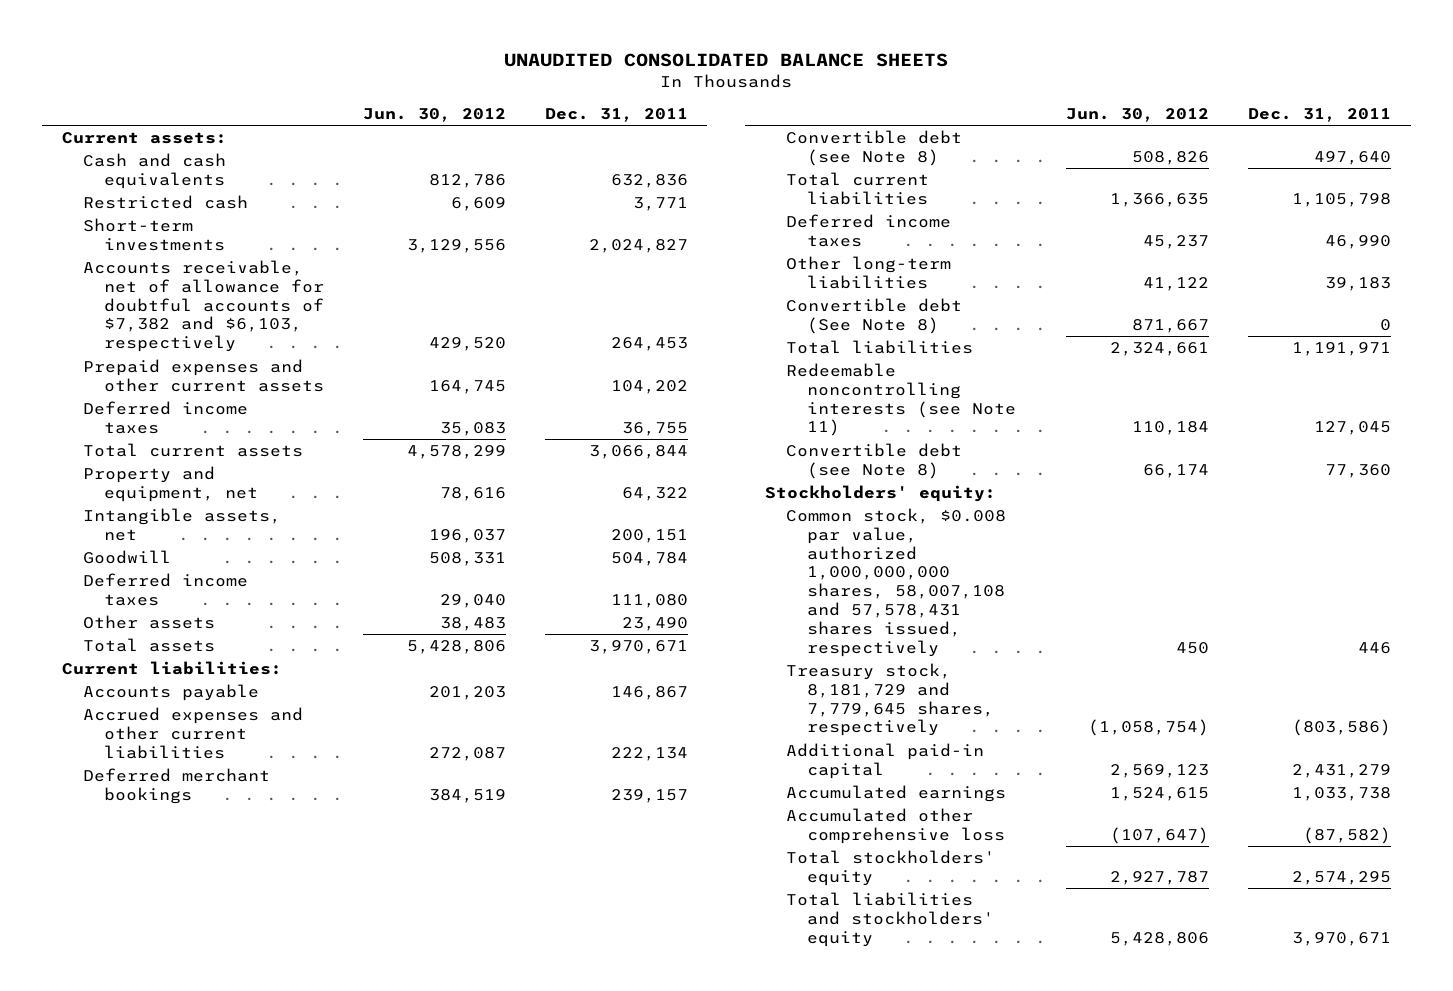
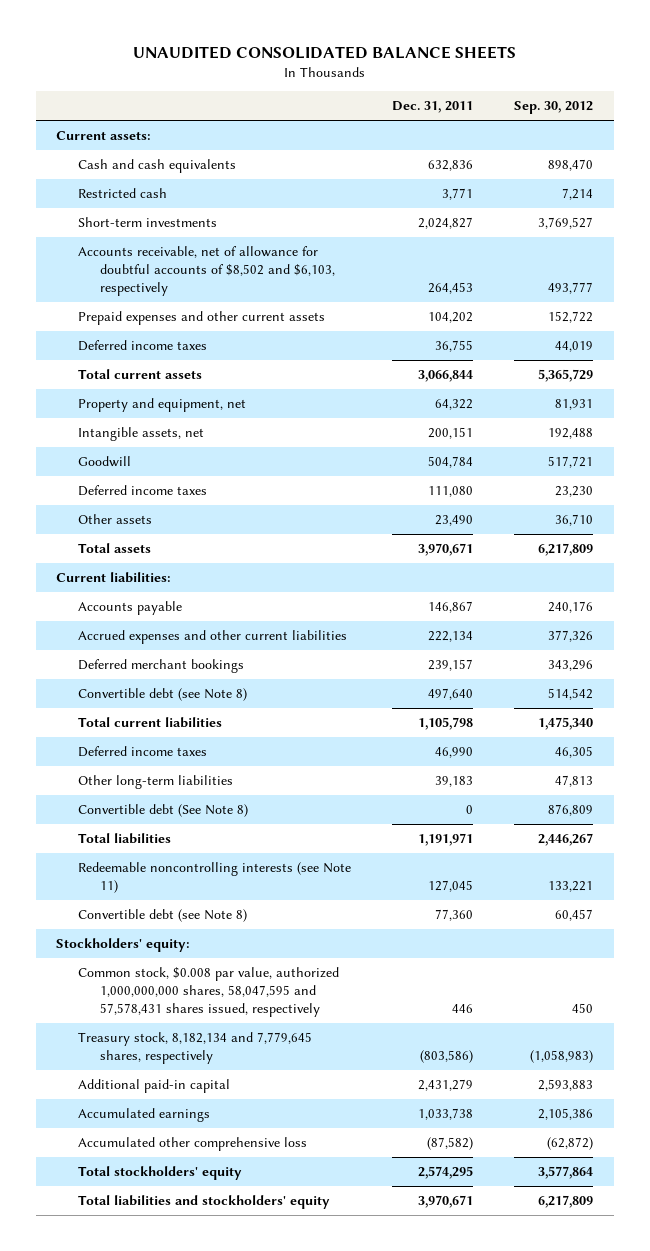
[362,107,506,122] Jun. 30, 2012 -> none
none -> [514,101,594,115] Sep. 30, 2012
[82,260,324,353] Accounts receivable, net of allowance for doubtful accounts of $7,382 and $6,103, respectively -> [78,246,336,297] Accounts receivable, net of allowance for doubtful accounts of $8,502 and $6,103, respectively
[785,508,1006,657] Common stock, $0.008 par value, authorized 1,000,000,000 shares, 58,007,108 and 57,578,431 shares issued, respectively -> [78,967,340,1018] Common stock, $0.008 par value, authorized 1,000,000,000 shares, 58,047,595 and 57,578,431 shares issued, respectively
[785,663,994,737] Treasury stock, 8,181,729 and 7,779,645 shares, respectively -> [78,1032,313,1065] Treasury stock, 8,182,134 and 7,779,645 shares, respectively

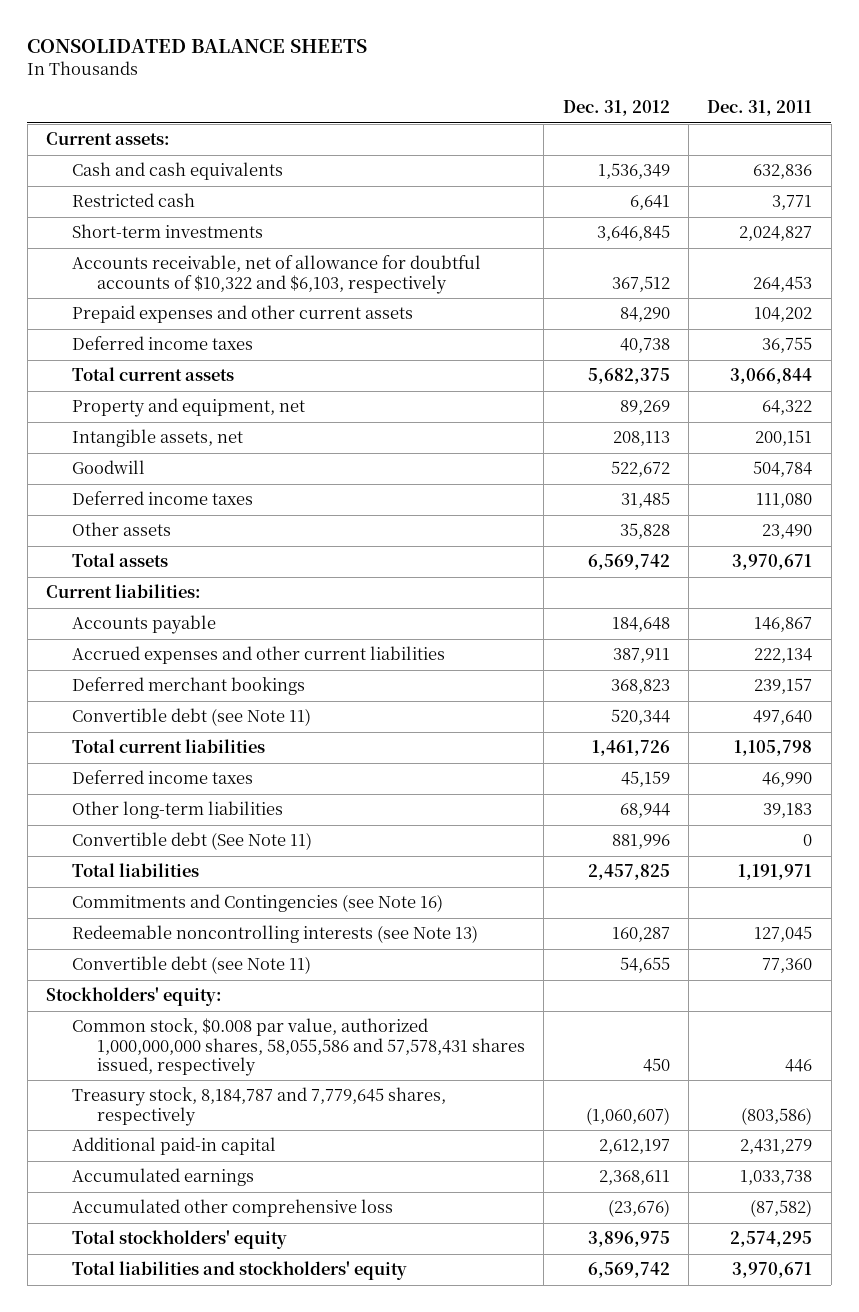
[132,45,516,59] UNAUDITED CONSOLIDATED BALANCE SHEETS -> [27,38,368,53] CONSOLIDATED BALANCE SHEETS
[514,101,594,115] Sep. 30, 2012 -> none
none -> [562,100,670,117] Dec. 31, 2012
[78,246,336,297] Accounts receivable, net of allowance for doubtful accounts of $8,502 and $6,103, respectively -> [71,255,481,294] Accounts receivable, net of allowance for doubtful accounts of $10,322 and $6,103, respectively
[78,688,248,702] Convertible debt (see Note 8) -> [71,708,311,727] Convertible debt (see Note 11)
[78,804,249,818] Convertible debt (See Note 8) -> [71,832,312,851] Convertible debt (See Note 11)
none -> [71,894,443,913] Commitments and Contingencies (see Note 16)
[78,862,352,894] Redeemable noncontrolling interests (see Note 11) -> [71,925,478,944] Redeemable noncontrolling interests (see Note 13)
[78,909,248,923] Convertible debt (see Note 8) -> [71,956,311,975] Convertible debt (see Note 11)
[78,967,340,1018] Common stock, $0.008 par value, authorized 1,000,000,000 shares, 58,047,595 and 57,578,431 shares issued, respectively -> [71,1018,526,1076] Common stock, $0.008 par value, authorized 1,000,000,000 shares, 58,055,586 and 57,578,431 shares issued, respectively
[78,1032,313,1065] Treasury stock, 8,182,134 and 7,779,645 shares, respectively -> [71,1087,446,1126] Treasury stock, 8,184,787 and 7,779,645 shares, respectively

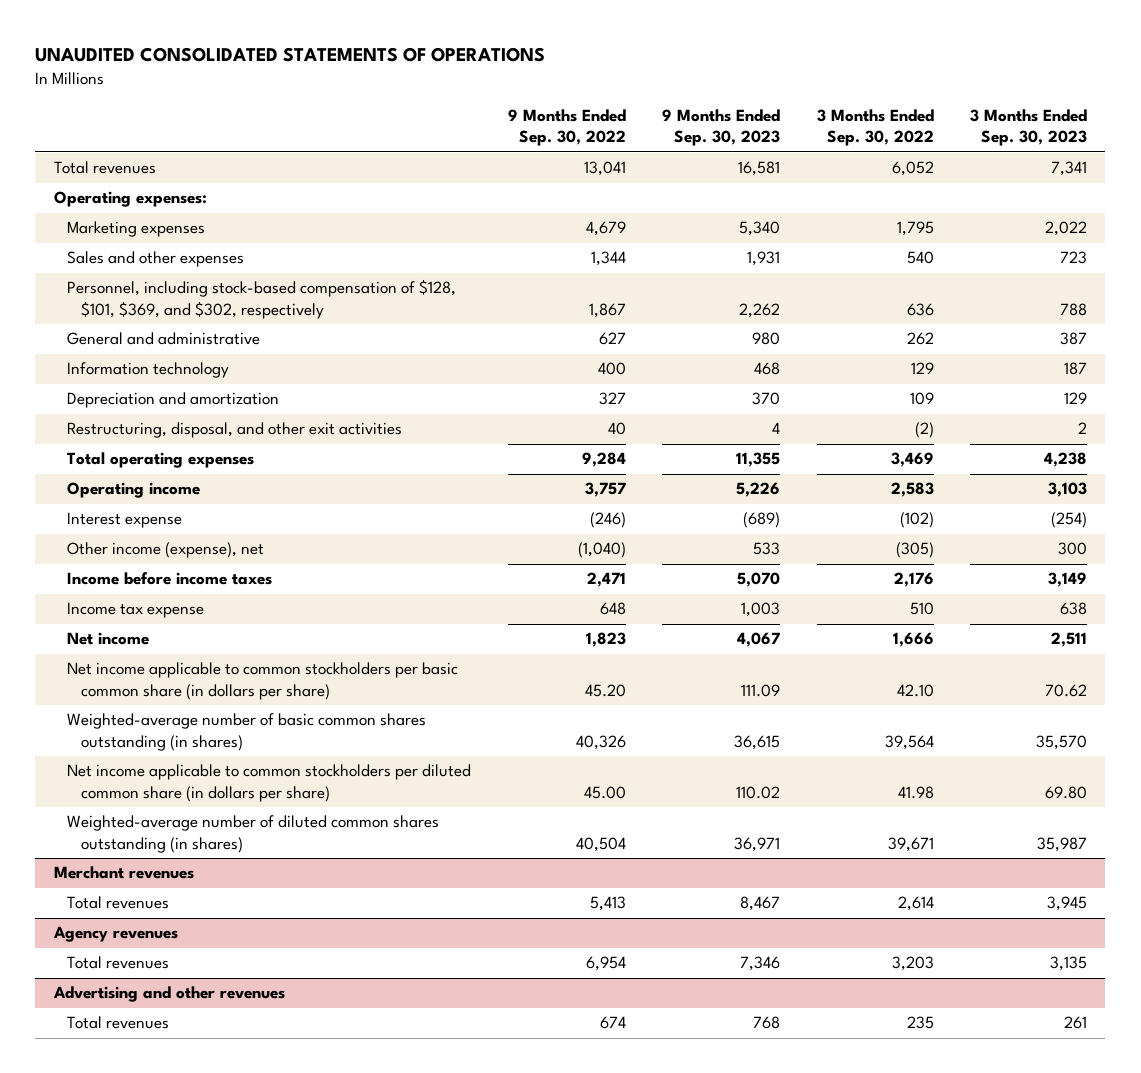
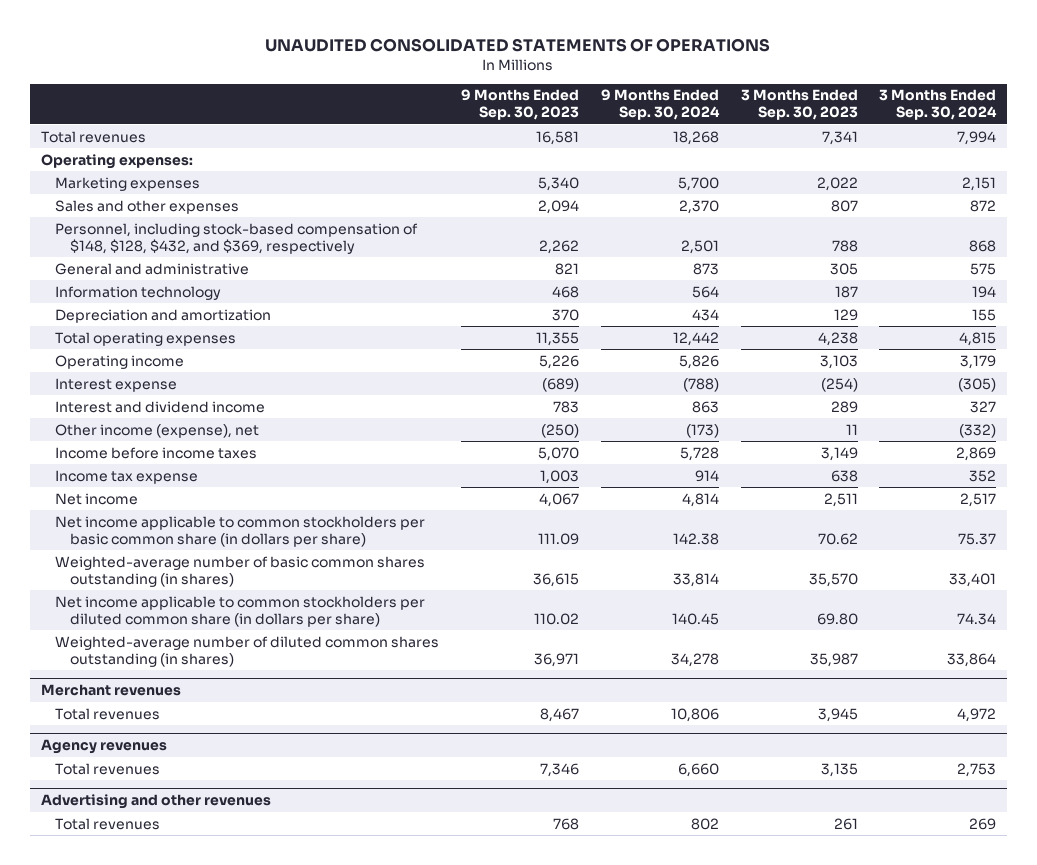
[507,109,626,147] 9 Months Ended Sep. 30, 2022 -> none
[816,109,934,147] 3 Months Ended Sep. 30, 2022 -> none
none -> [600,89,720,121] 9 Months Ended Sep. 30, 2024
none -> [879,89,998,121] 3 Months Ended Sep. 30, 2024
[747,251,781,267] 1,931 -> [538,199,580,214] 2,094
[1060,251,1088,265] 723 -> [830,199,858,212] 807
[67,279,457,319] Personnel, including stock-based compensation of $128, $101, $369, and $302, respectively -> [55,222,419,254] Personnel, including stock-based compensation of $148, $128, $432, and $369, respectively
[752,332,781,346] 980 -> [555,262,580,275] 821
[1060,332,1088,346] 387 -> [829,262,858,275] 305
[67,422,403,439] Restructuring, disposal, and other exit activities -> none
none -> [55,400,266,413] Interest and dividend income
[753,542,781,556] 533 -> [541,423,580,438] (250)
[1058,542,1088,556] 300 -> [845,423,858,435] 11

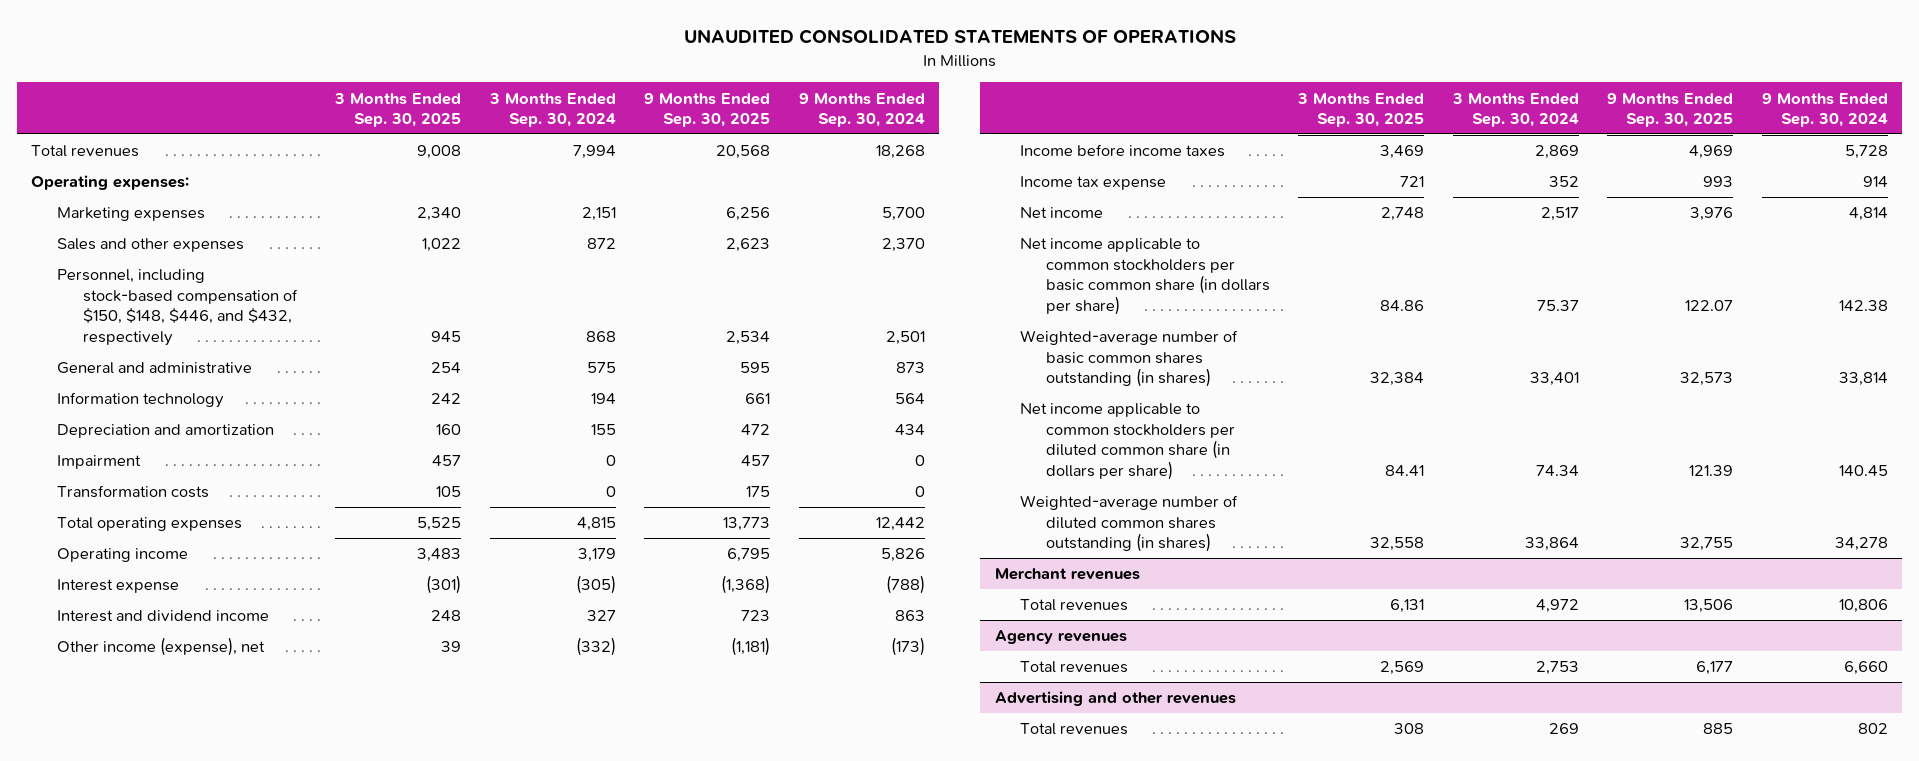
[461,89,580,121] 9 Months Ended Sep. 30, 2023 -> none
[740,89,858,121] 3 Months Ended Sep. 30, 2023 -> none
none -> [334,92,462,128] 3 Months Ended Sep. 30, 2025
none -> [644,92,771,128] 9 Months Ended Sep. 30, 2025
[55,222,419,254] Personnel, including stock-based compensation of $148, $128, $432, and $369, respectively -> [57,269,298,346] Personnel, including stock-based compensation of $150, $148, $446, and $432, respectively
none -> [57,455,142,470] Impairment
none -> [57,485,210,499] Transformation costs

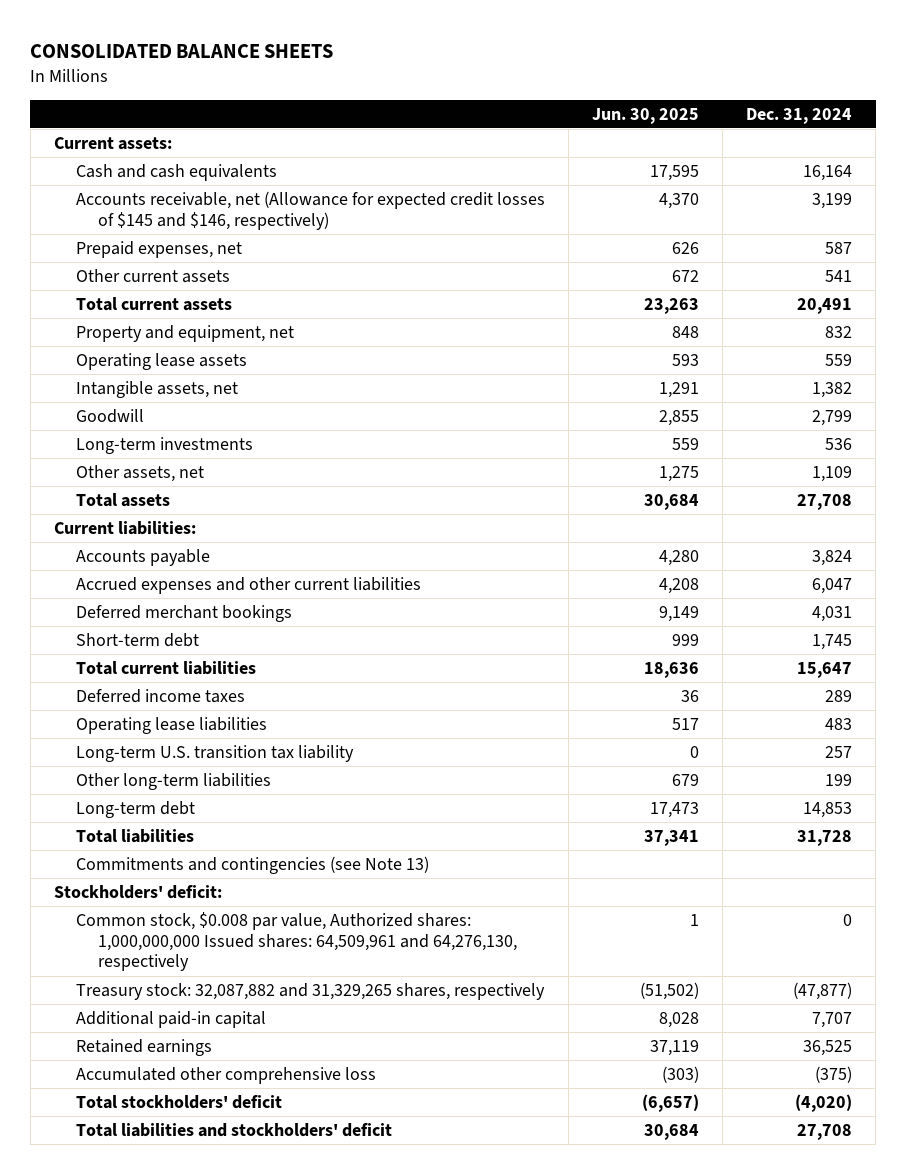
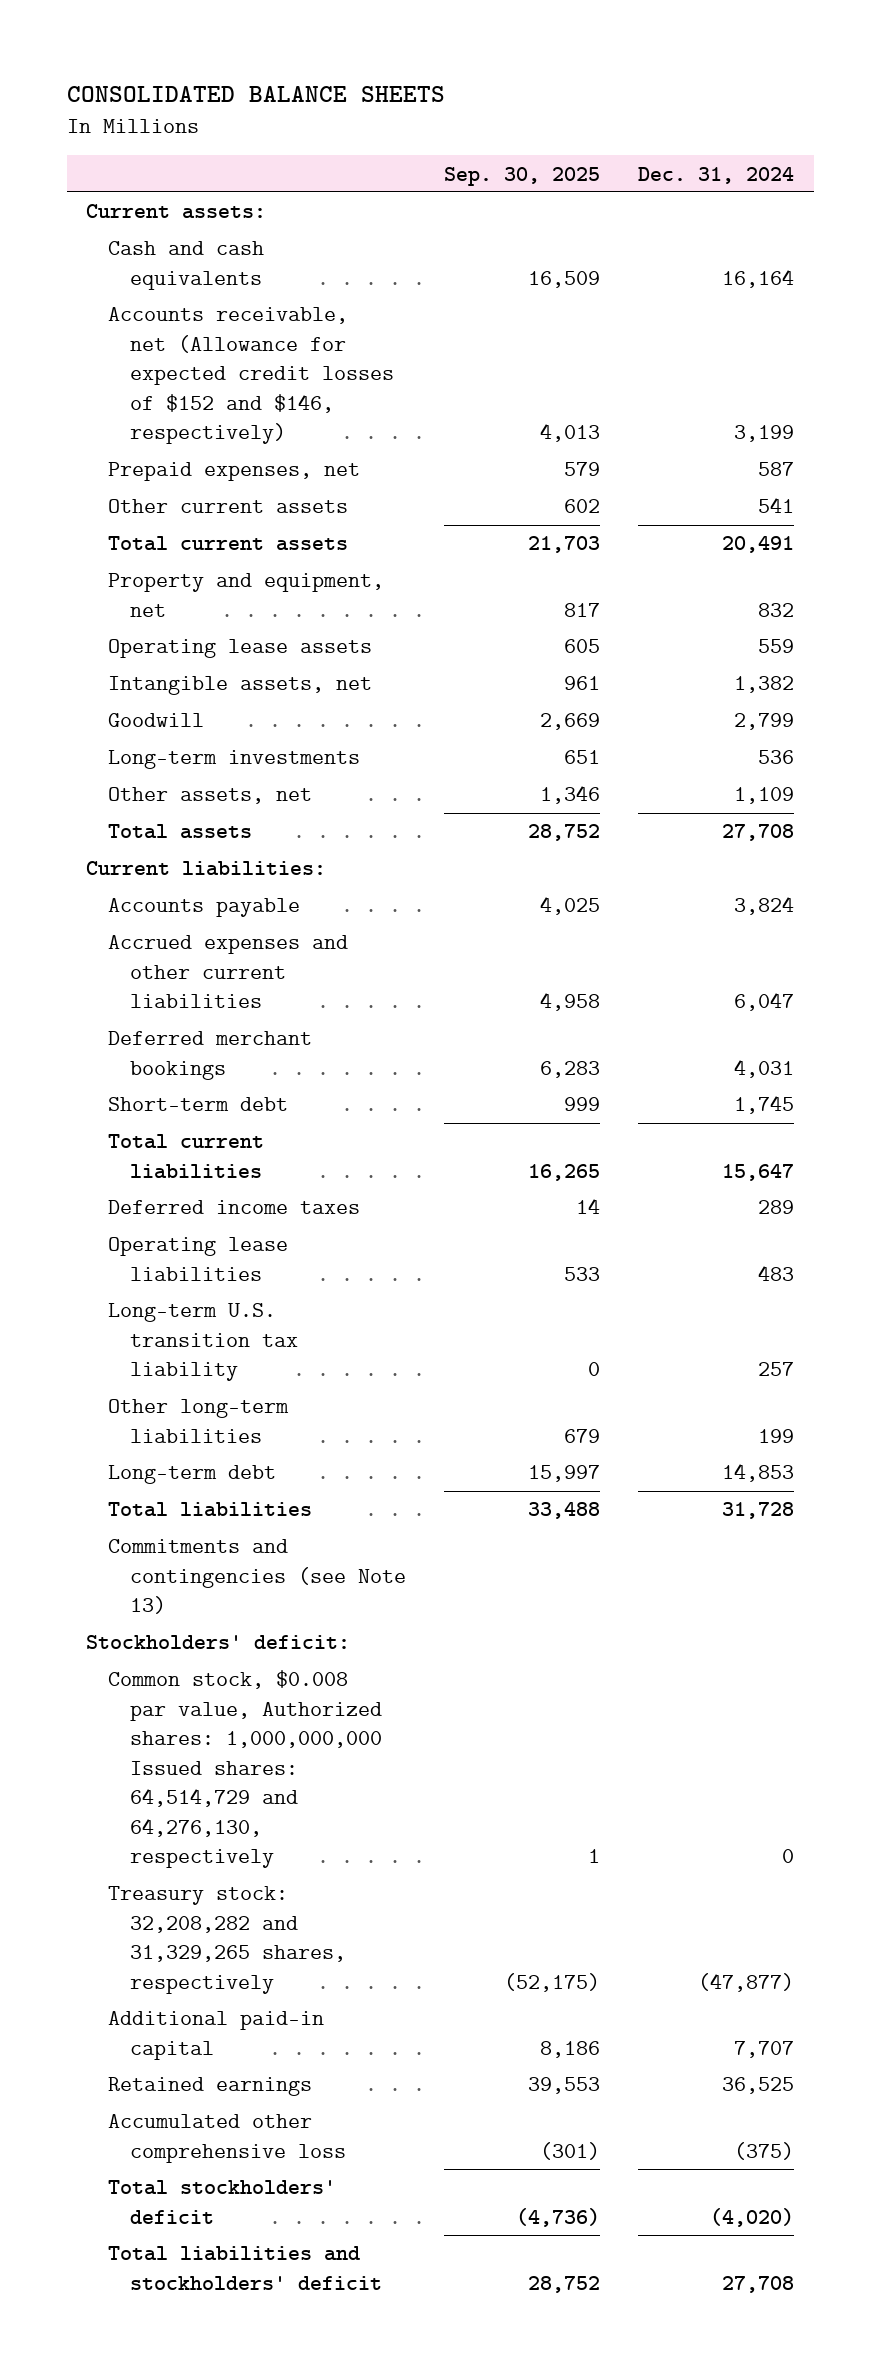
[591,107,699,124] Jun. 30, 2025 -> none
none -> [443,166,600,186] Sep. 30, 2025
[75,190,545,230] Accounts receivable, net (Allowance for expected credit losses of $145 and $146, respectively) -> [107,307,394,445] Accounts receivable, net (Allowance for expected credit losses of $152 and $146, respectively)
[75,911,517,972] Common stock, $0.008 par value, Authorized shares: 1,000,000,000 Issued shares: 64,509,961 and 64,276,130, respectively -> [107,1670,382,1869] Common stock, $0.008 par value, Authorized shares: 1,000,000,000 Issued shares: 64,514,729 and 64,276,130, respectively
[75,982,545,1000] Treasury stock: 32,087,882 and 31,329,265 shares, respectively -> [107,1886,346,1994] Treasury stock: 32,208,282 and 31,329,265 shares, respectively

